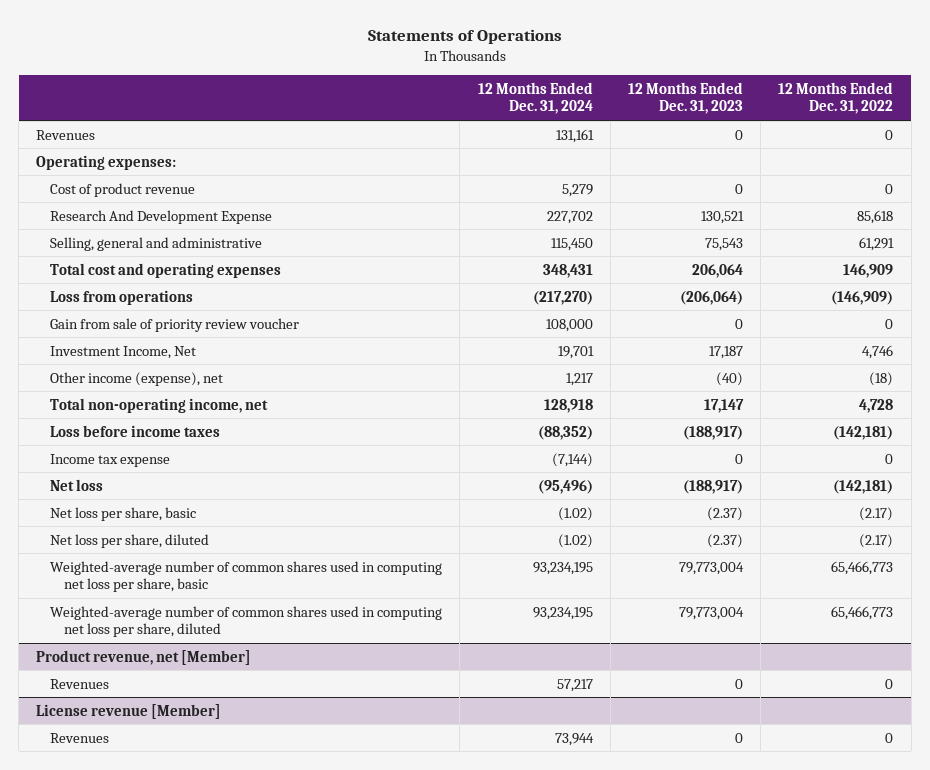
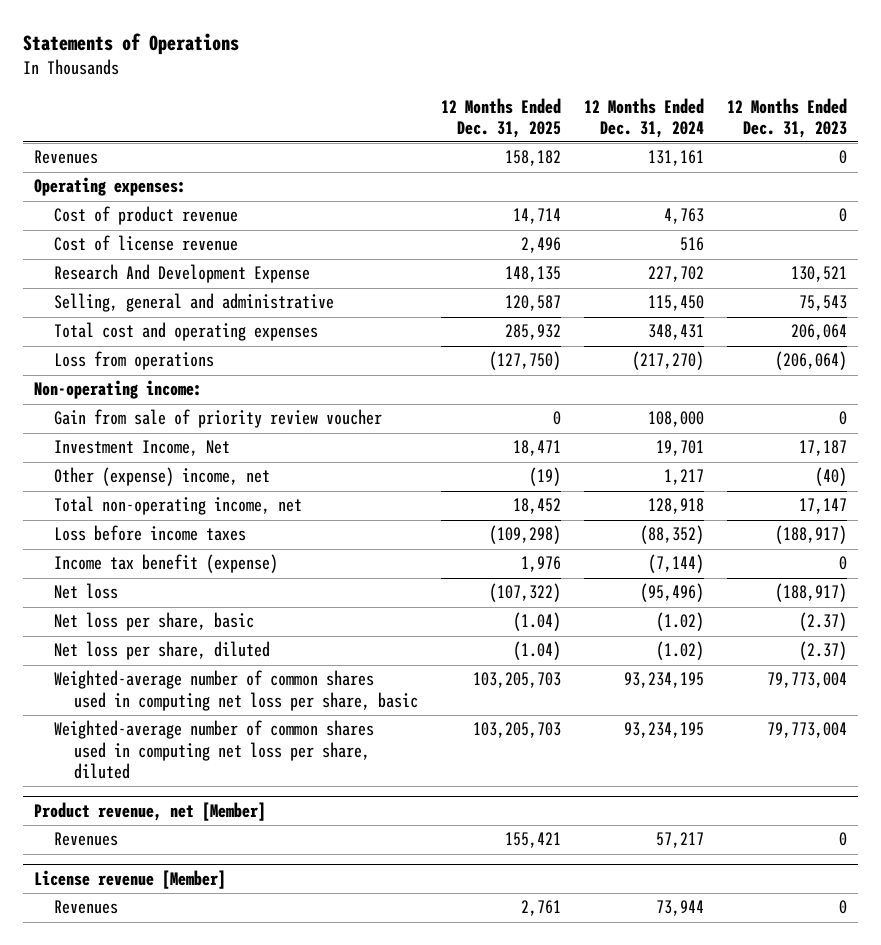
[778,81,894,115] 12 Months Ended Dec. 31, 2022 -> none
none -> [440,97,561,138] 12 Months Ended Dec. 31, 2025
[561,183,593,197] 5,279 -> [663,208,704,225] 4,763
none -> [53,235,238,252] Cost of license revenue
none -> [34,380,203,400] Non-operating income:
[50,371,224,386] Other income (expense), net -> [53,467,270,487] Other (expense) income, net
[50,453,171,467] Income tax expense -> [53,554,278,574] Income tax benefit (expense)

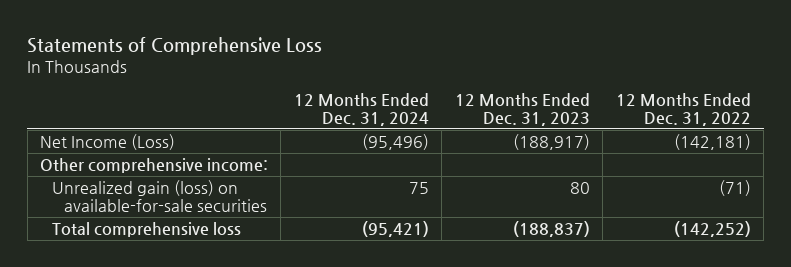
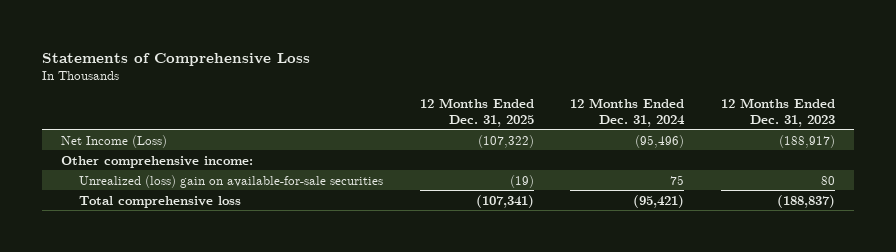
[615,92,751,127] 12 Months Ended Dec. 31, 2022 -> none
none -> [419,98,534,127] 12 Months Ended Dec. 31, 2025
[51,179,267,212] Unrealized gain (loss) on available-for-sale securities -> [78,174,383,188] Unrealized (loss) gain on available-for-sale securities

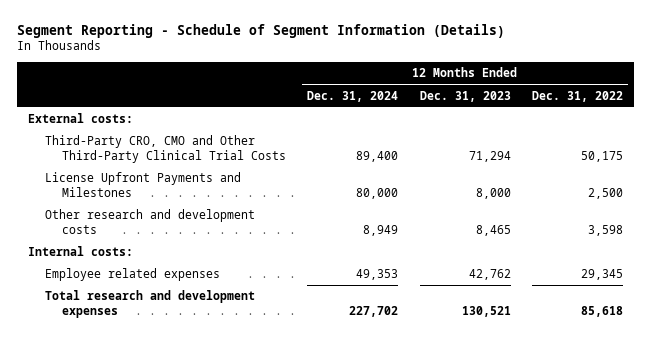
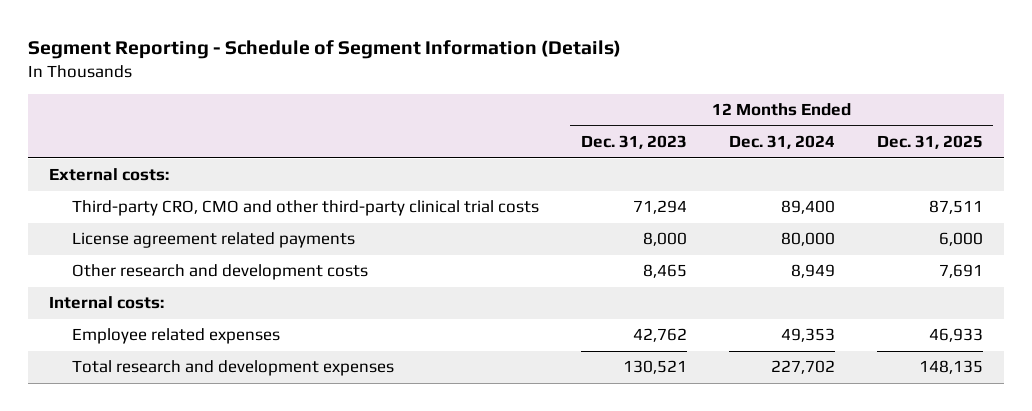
[531,90,623,102] Dec. 31, 2022 -> none
none -> [876,135,983,150] Dec. 31, 2025
[44,172,241,197] License Upfront Payments and Milestones -> none
[44,135,286,163] Third-Party CRO, CMO and Other Third-Party Clinical Trial Costs -> [71,200,539,217] Third-party CRO, CMO and other third-party clinical trial costs
none -> [71,232,355,249] License agreement related payments

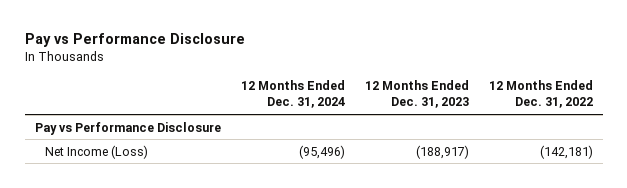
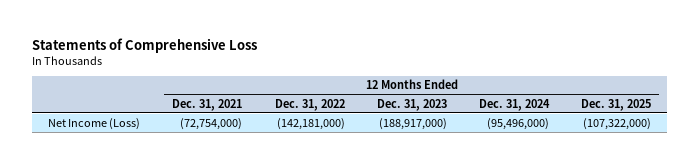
[24,32,245,47] Pay vs Performance Disclosure -> [32,37,258,53] Statements of Comprehensive Loss
none -> [172,98,243,111] Dec. 31, 2021
none -> [580,98,651,111] Dec. 31, 2025
[34,121,221,135] Pay vs Performance Disclosure -> none
[298,144,345,159] (95,496) -> [486,118,549,131] (95,496,000)
[415,144,469,159] (188,917) -> [378,118,447,131] (188,917,000)
[539,144,593,159] (142,181) -> [276,118,345,131] (142,181,000)

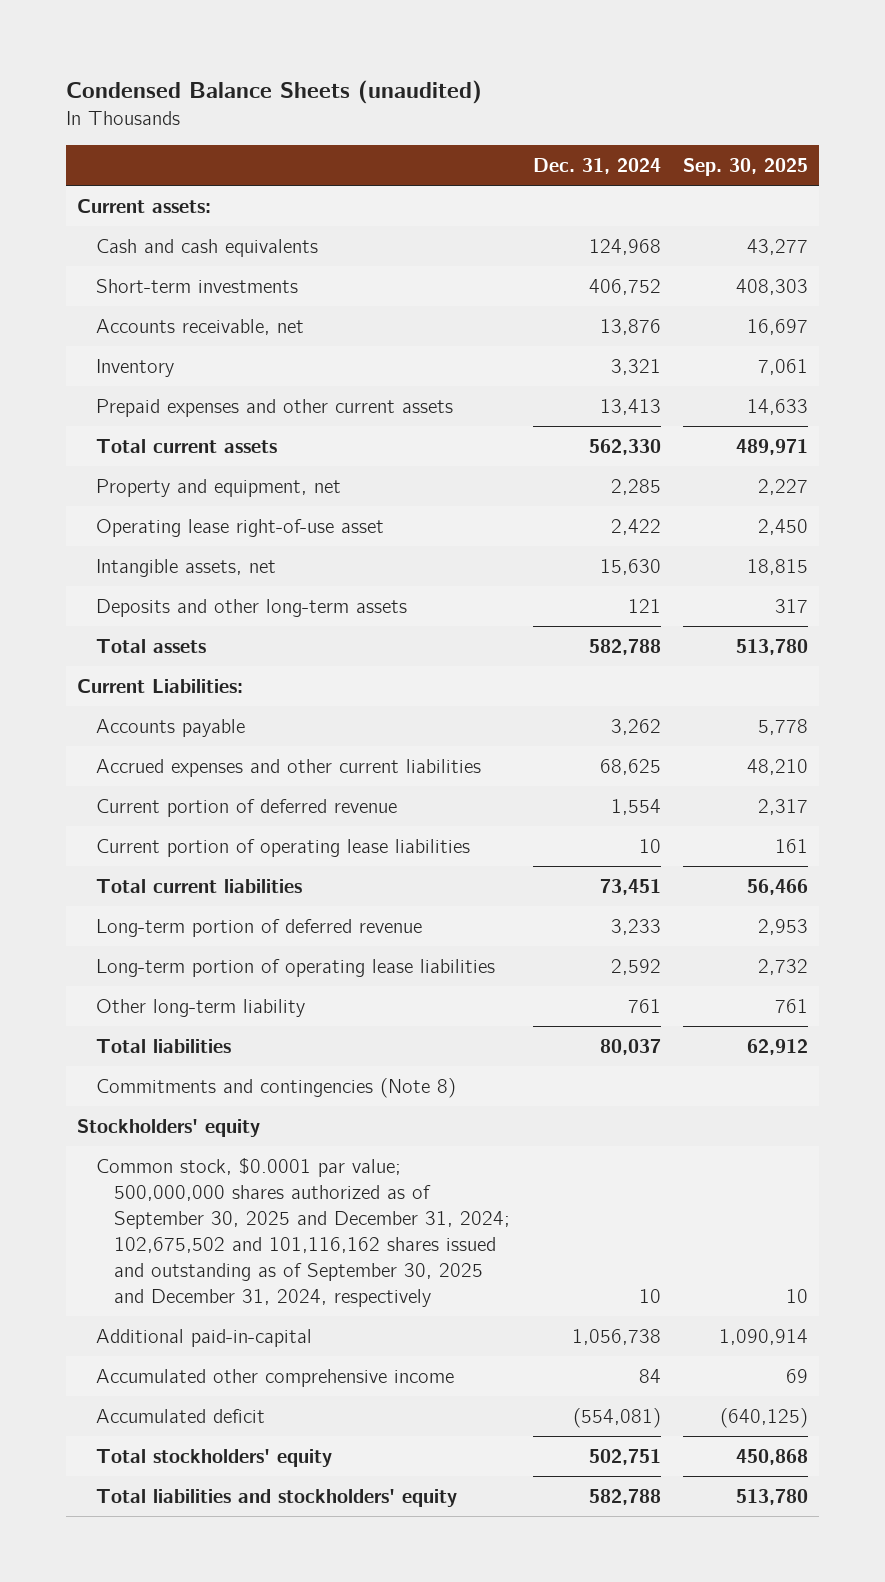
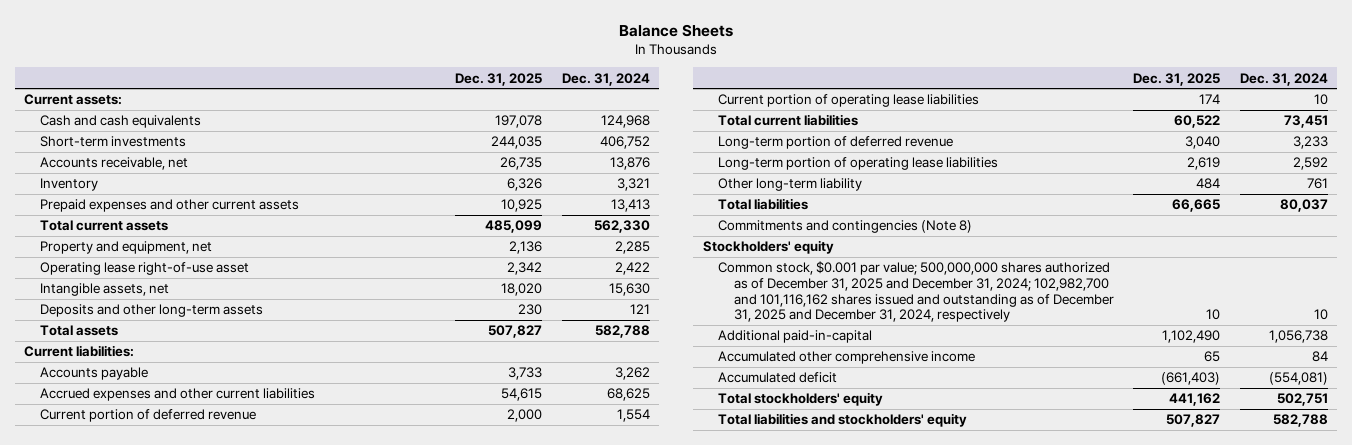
[66,79,483,104] Condensed Balance Sheets (unaudited) -> [619,23,734,37] Balance Sheets
[683,158,809,177] Sep. 30, 2025 -> none
none -> [455,72,543,86] Dec. 31, 2025
[77,679,244,694] Current Liabilities: -> [24,345,135,358] Current liabilities:
[95,1158,511,1308] Common stock, $0.0001 par value; 500,000,000 shares authorized as of September 30, 2025 and December 31, 2024; 102,675,502 and 101,116,162 shares issued and outstanding as of September 30, 2025 and December 31, 2024, respectively -> [718,261,1115,323] Common stock, $0.001 par value; 500,000,000 shares authorized as of December 31, 2025 and December 31, 2024; 102,982,700 and 101,116,162 shares issued and outstanding as of December 31, 2025 and December 31, 2024, respectively

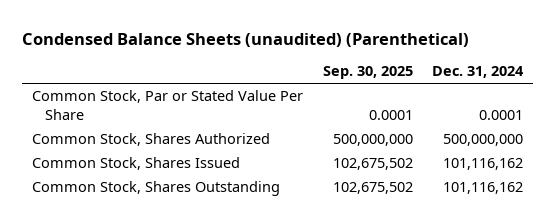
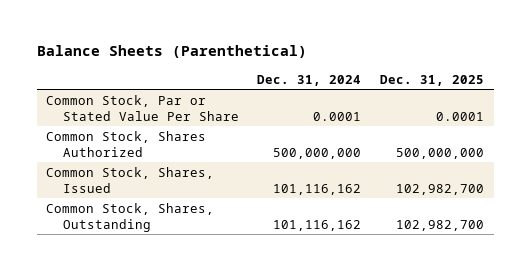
[22,32,470,47] Condensed Balance Sheets (unaudited) (Parenthetical) -> [36,45,307,59] Balance Sheets (Parenthetical)
[322,66,413,80] Sep. 30, 2025 -> none
none -> [380,74,485,86] Dec. 31, 2025
[32,157,241,171] Common Stock, Shares Issued -> [46,166,215,193] Common Stock, Shares, Issued
[32,181,281,197] Common Stock, Shares Outstanding -> [46,202,215,232] Common Stock, Shares, Outstanding

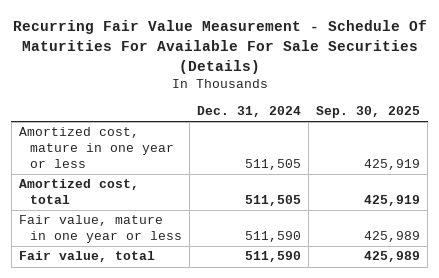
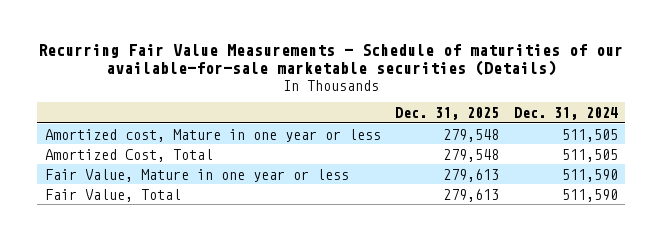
[12,20,427,74] Recurring Fair Value Measurement - Schedule Of Maturities For Available For Sale Securities (Details) -> [38,43,624,77] Recurring Fair Value Measurements - Schedule of maturities of our available-for-sale marketable securities (Details)
[316,106,421,119] Sep. 30, 2025 -> none
none -> [395,107,500,121] Dec. 31, 2025
[18,127,175,168] Amortized cost, mature in one year or less -> [44,128,381,142] Amortized cost, Mature in one year or less
[18,179,139,205] Amortized cost, total -> [44,148,213,162] Amortized Cost, Total
[18,215,183,244] Fair value, mature in one year or less -> [44,168,349,182] Fair Value, Mature in one year or less
[18,251,155,263] Fair value, total -> [44,188,181,202] Fair Value, Total

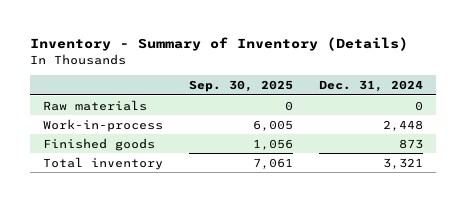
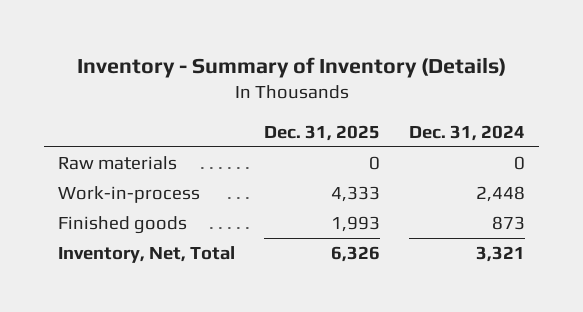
[189,79,294,92] Sep. 30, 2025 -> none
none -> [264,124,381,141] Dec. 31, 2025
[43,156,164,170] Total inventory -> [58,246,236,264] Inventory, Net, Total

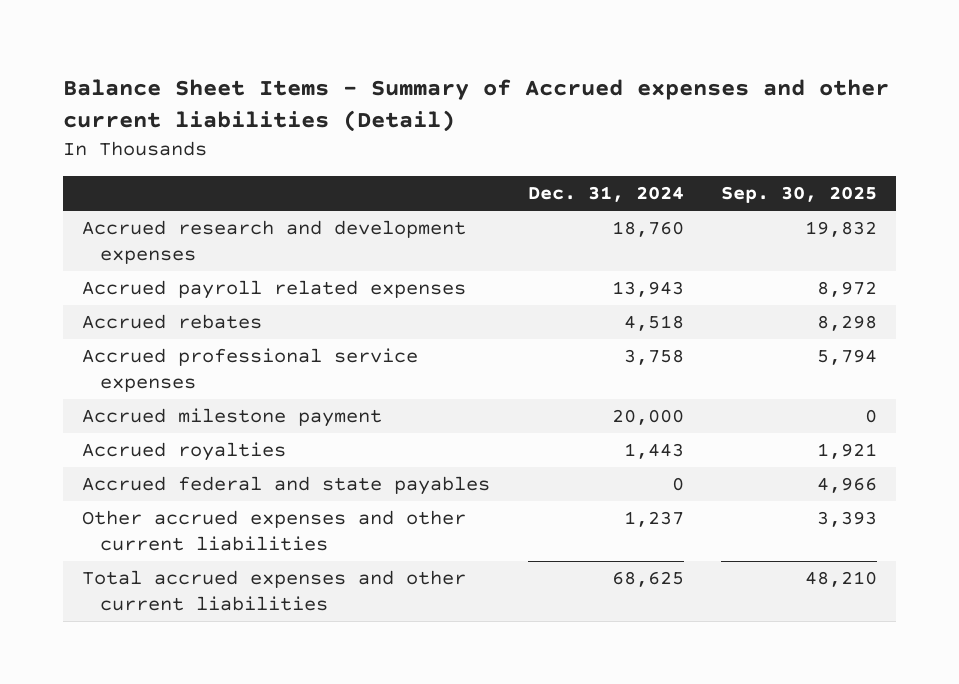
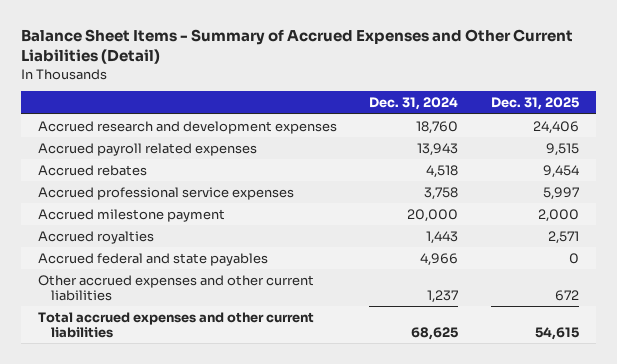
[63,79,890,133] Balance Sheet Items - Summary of Accrued expenses and other current liabilities (Detail) -> [21,29,574,65] Balance Sheet Items - Summary of Accrued Expenses and Other Current Liabilities (Detail)
[721,186,878,204] Sep. 30, 2025 -> none
none -> [491,97,580,111] Dec. 31, 2025
[671,477,684,492] 0 -> [420,252,459,266] 4,966

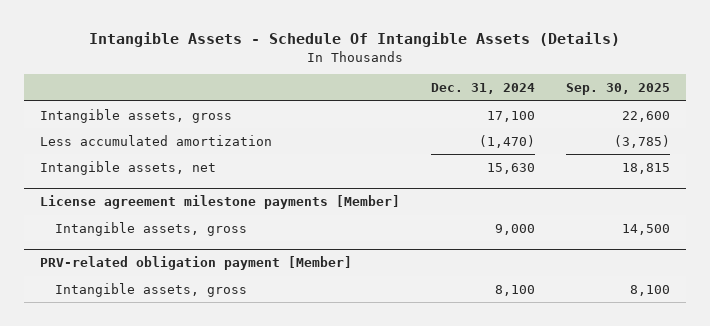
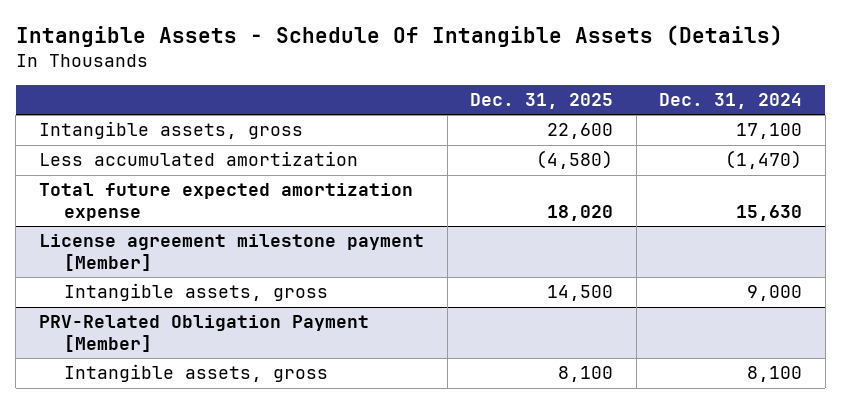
[566,83,671,96] Sep. 30, 2025 -> none
none -> [470,92,614,109] Dec. 31, 2025
[39,160,216,175] Intangible assets, net -> [39,183,414,221] Total future expected amortization expense
[39,195,400,210] License agreement milestone payments [Member] -> [39,234,425,271] License agreement milestone payment [Member]
[39,256,352,271] PRV-related obligation payment [Member] -> [39,315,370,352] PRV-Related Obligation Payment [Member]

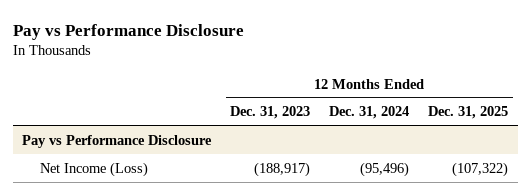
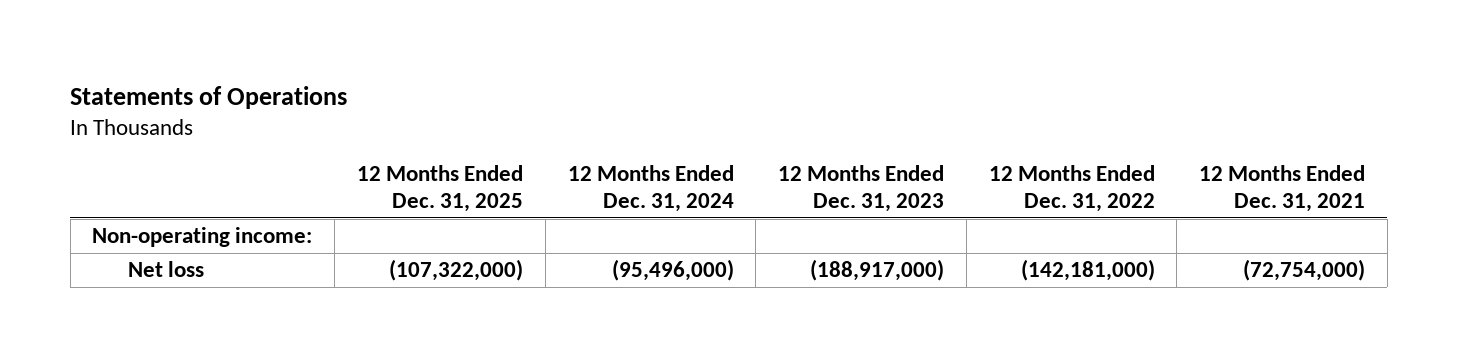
[12,23,244,40] Pay vs Performance Disclosure -> [70,85,348,109] Statements of Operations
none -> [988,165,1155,212] 12 Months Ended Dec. 31, 2022
none -> [1199,165,1366,212] 12 Months Ended Dec. 31, 2021
[22,134,213,148] Pay vs Performance Disclosure -> none
none -> [92,227,313,248] Non-operating income:
[39,161,148,177] Net Income (Loss) -> [127,261,204,278] Net loss
[254,161,311,177] (188,917) -> [810,259,945,282] (188,917,000)
[360,161,410,177] (95,496) -> [611,259,734,282] (95,496,000)
[452,161,509,177] (107,322) -> [389,259,524,282] (107,322,000)

